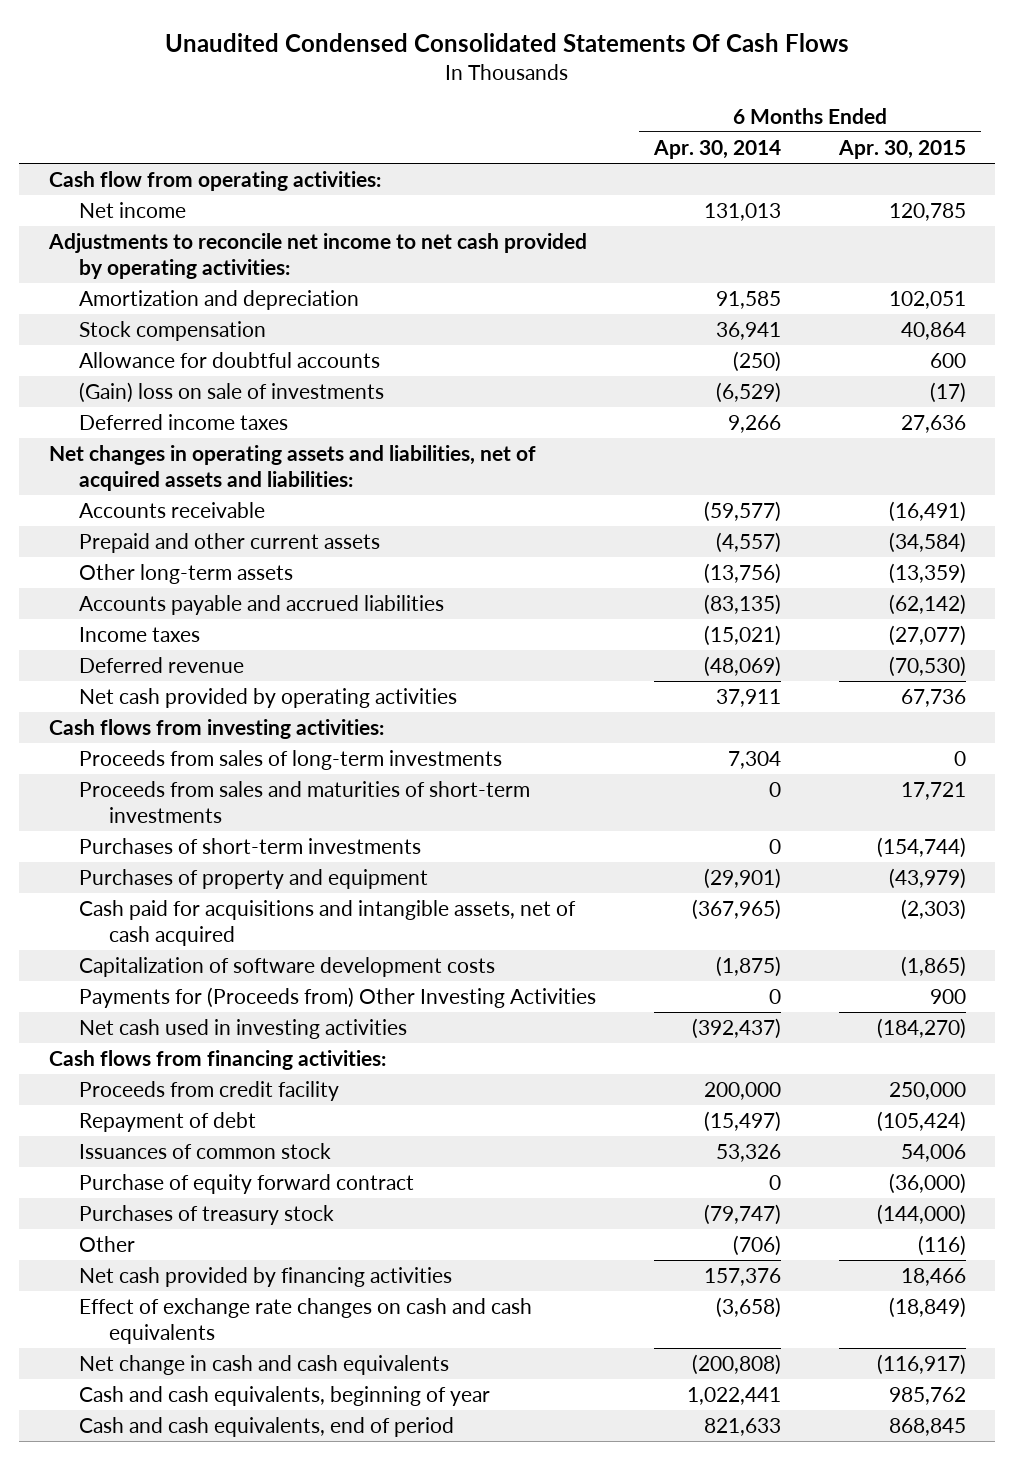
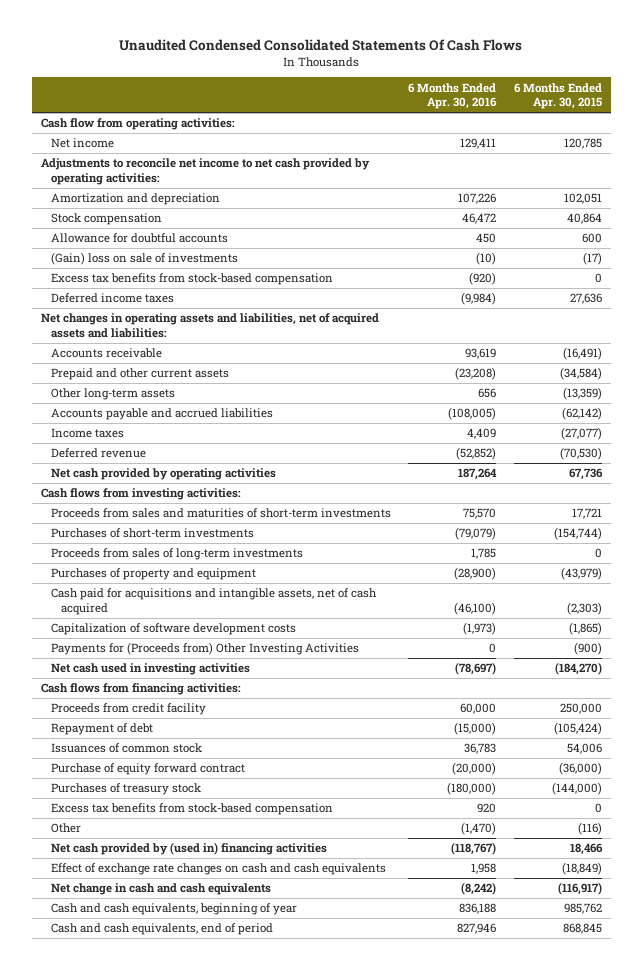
[652,140,781,160] Apr. 30, 2014 -> none
none -> [408,82,498,110] 6 Months Ended Apr. 30, 2016
none -> [50,273,333,286] Excess tax benefits from stock-based compensation
[78,750,502,771] Proceeds from sales of long-term investments -> [50,548,303,561] Proceeds from sales of long-term investments
[930,989,967,1005] 900 -> [573,642,602,656] (900)
none -> [50,803,333,816] Excess tax benefits from stock-based compensation
[78,1267,452,1288] Net cash provided by financing activities -> [50,842,327,856] Net cash provided by (used in) financing activities

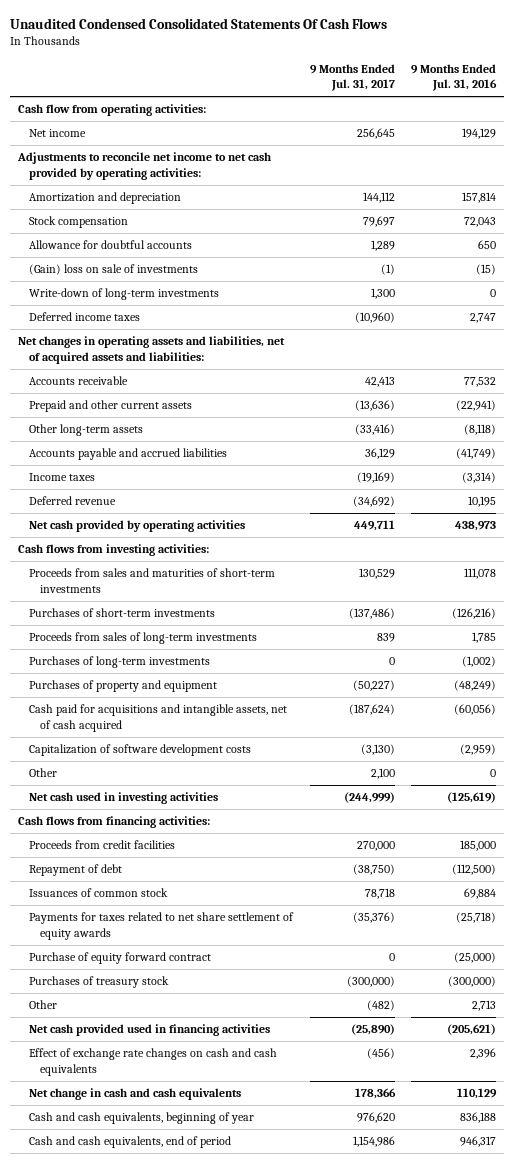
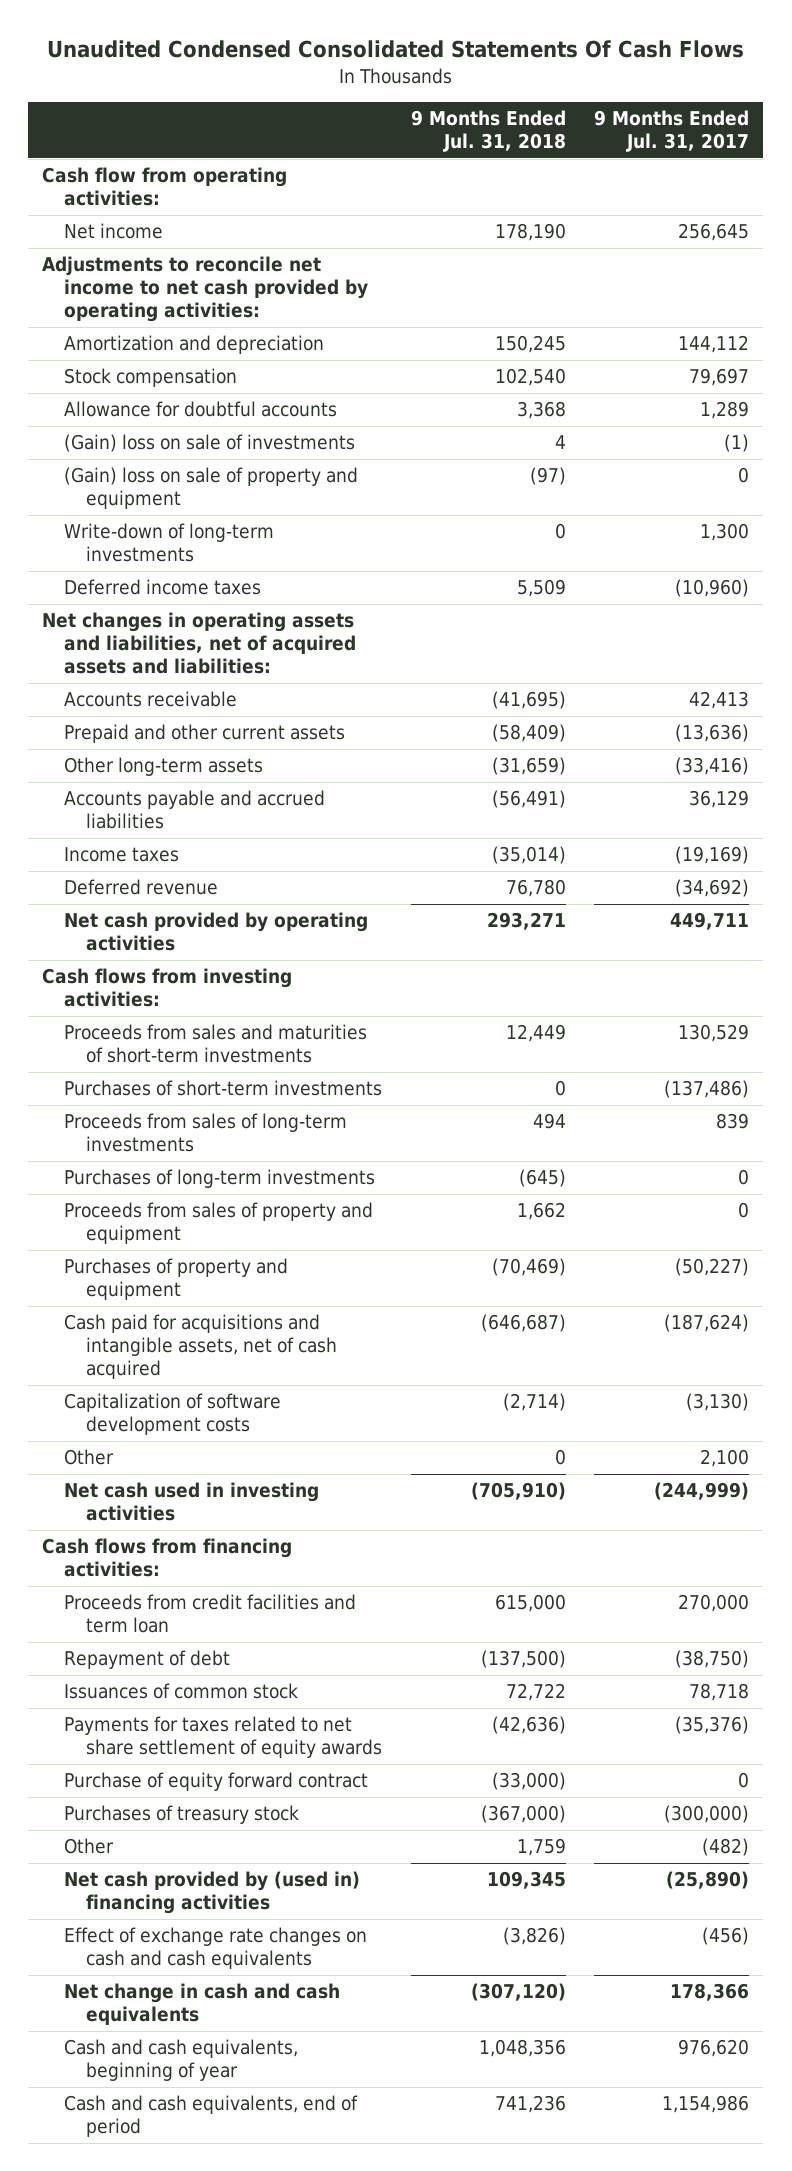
[410,63,497,92] 9 Months Ended Jul. 31, 2016 -> none
none -> [410,110,566,153] 9 Months Ended Jul. 31, 2018
none -> [64,467,359,510] (Gain) loss on sale of property and equipment
none -> [64,1202,374,1245] Proceeds from sales of property and equipment
[29,840,176,850] Proceeds from credit facilities -> [64,1594,357,1634] Proceeds from credit facilities and term loan
[29,1024,271,1037] Net cash provided used in financing activities -> [64,1871,361,1915] Net cash provided by (used in) financing activities

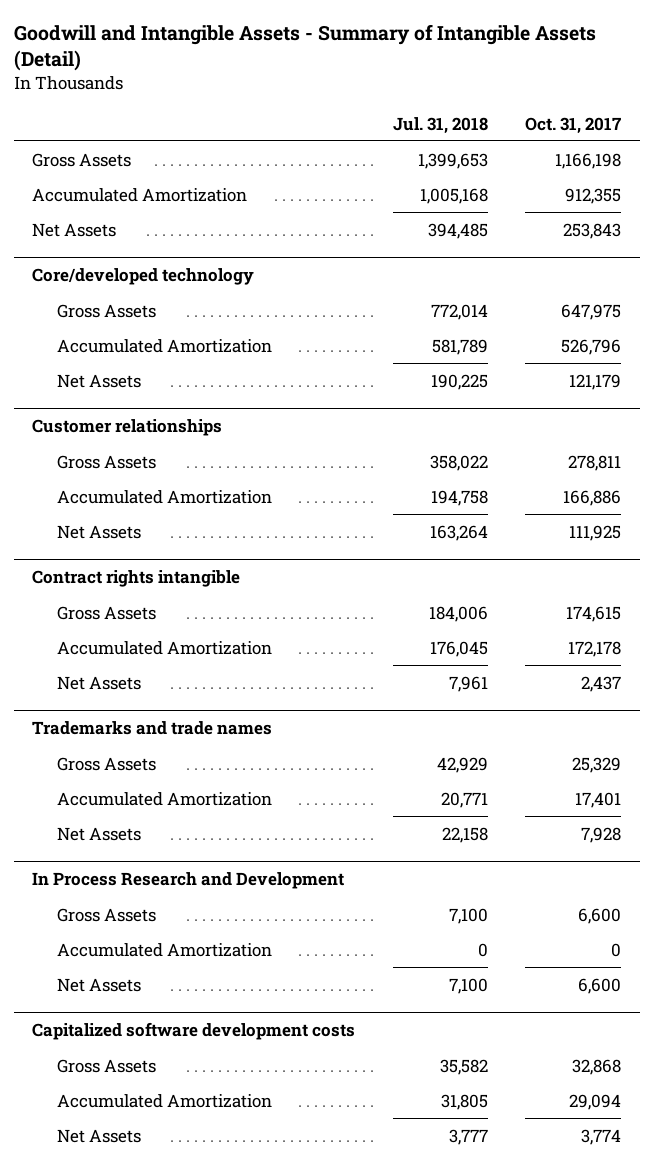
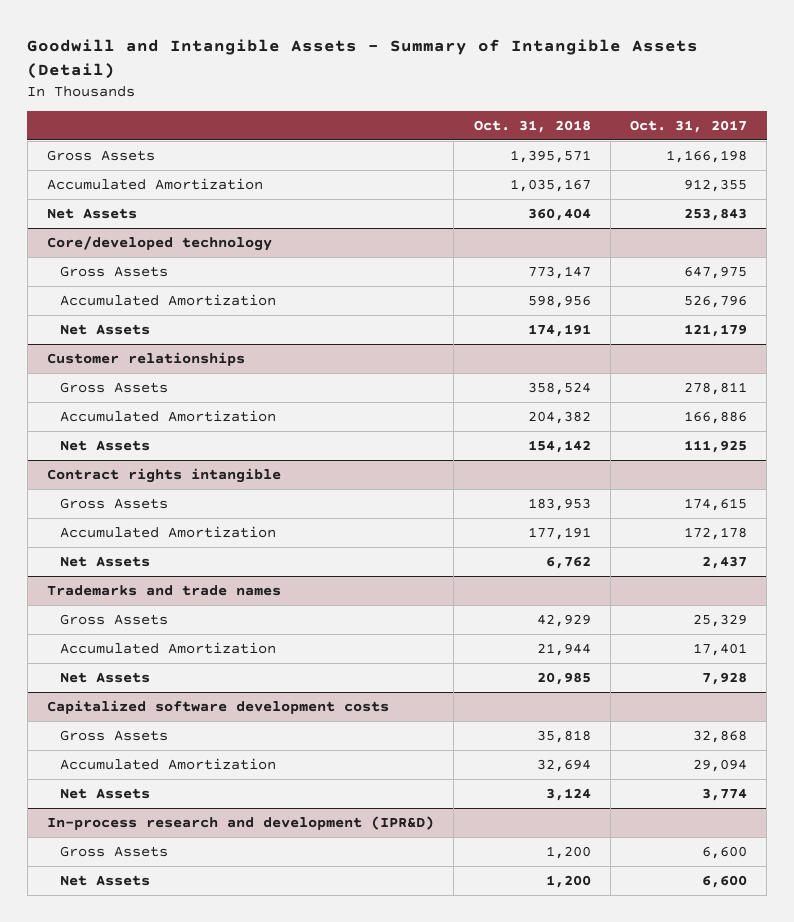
[392,116,488,134] Jul. 31, 2018 -> none
none -> [473,119,591,133] Oct. 31, 2018
[32,872,345,890] In Process Research and Development -> none
[56,907,156,922] Gross Assets -> none
[56,942,272,957] Accumulated Amortization -> none
[56,977,141,992] Net Assets -> none
none -> [47,815,435,830] In-process research and development (IPR&D)
none -> [60,845,169,857] Gross Assets
none -> [60,874,151,886] Net Assets

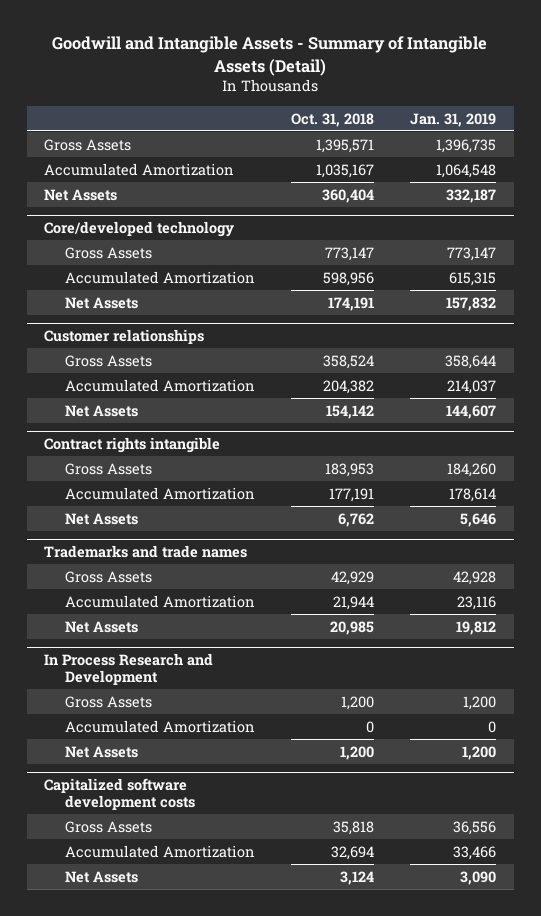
[629,119,747,133] Oct. 31, 2017 -> none
none -> [410,112,497,127] Jan. 31, 2019
none -> [44,653,214,686] In Process Research and Development
none -> [65,695,153,708] Gross Assets
none -> [65,719,256,733] Accumulated Amortization
none -> [65,745,139,758] Net Assets
[47,815,435,830] In-process research and development (IPR&D) -> none
[60,845,169,857] Gross Assets -> none
[60,874,151,886] Net Assets -> none

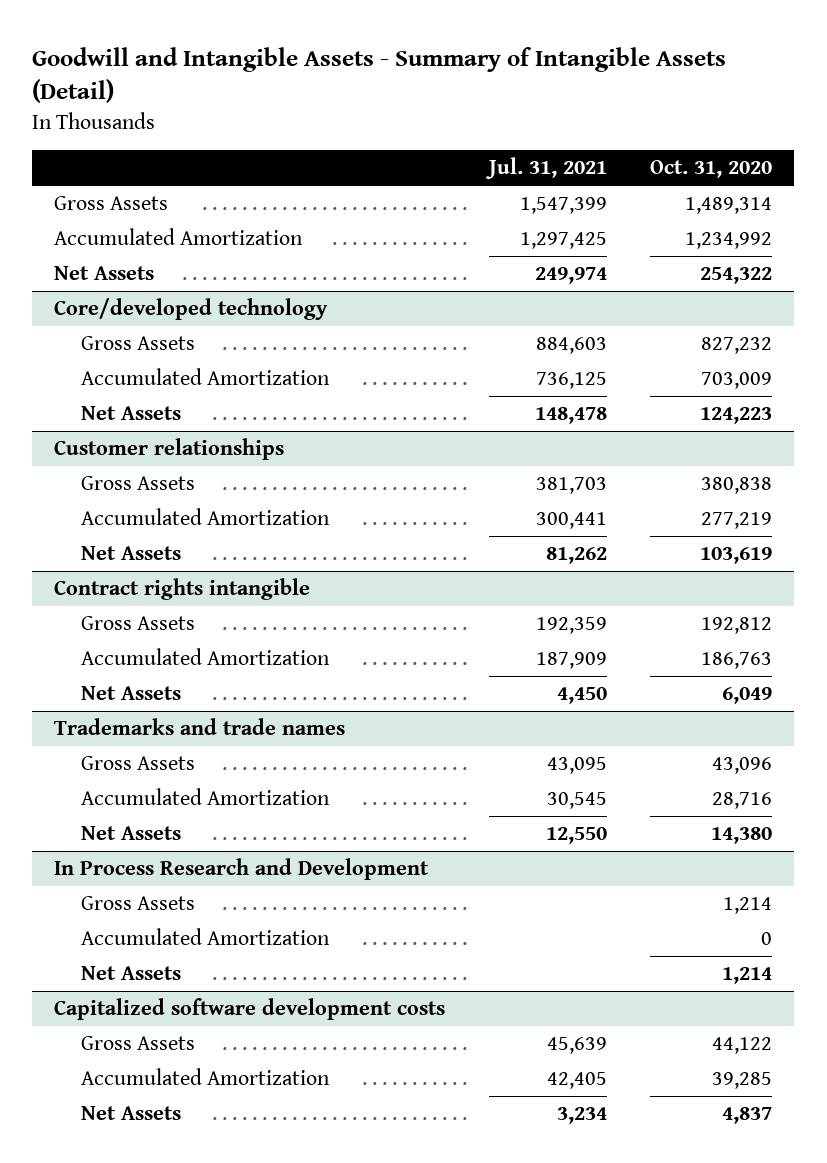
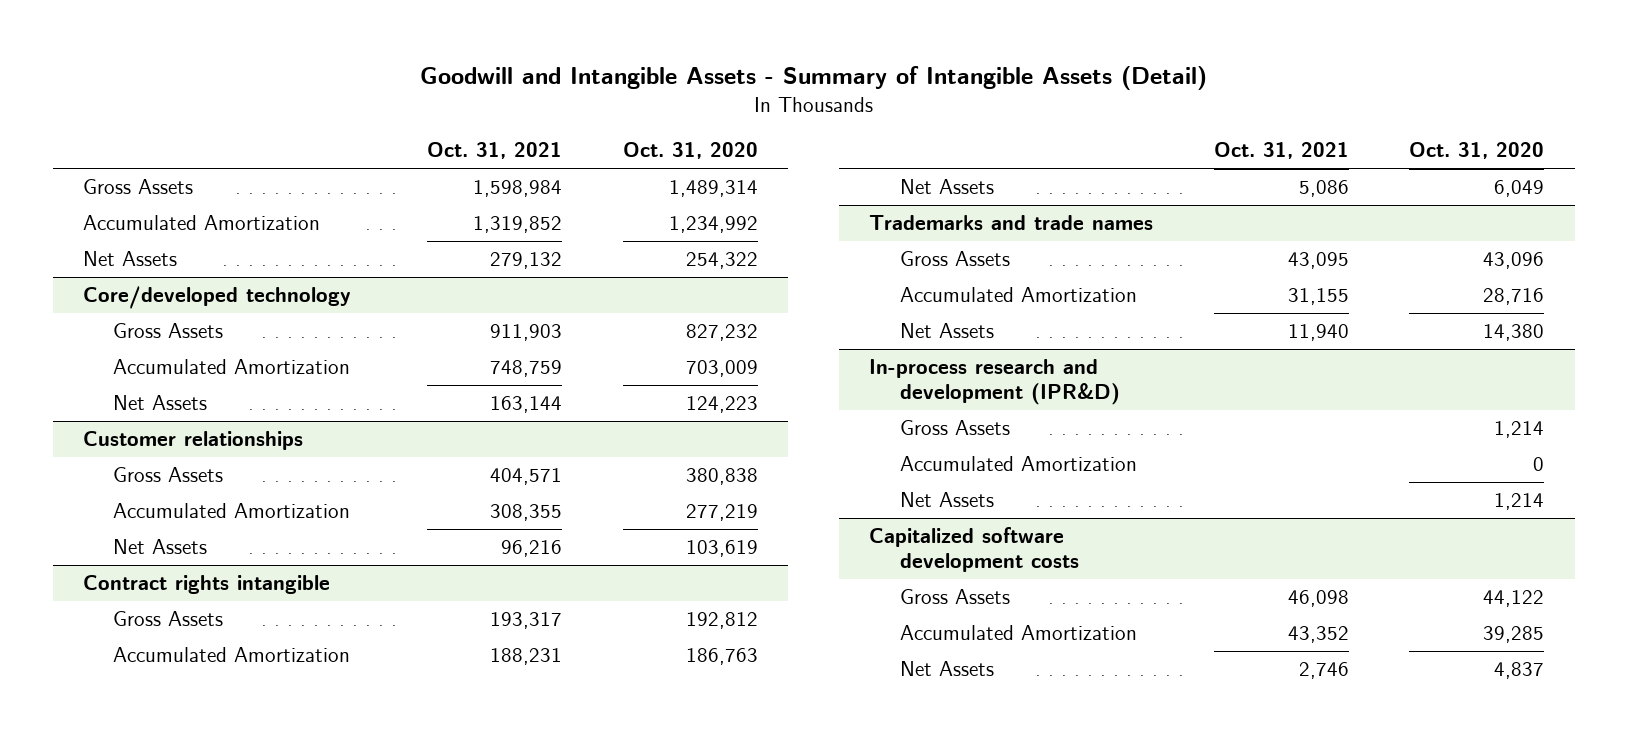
[484,157,607,180] Jul. 31, 2021 -> none
none -> [427,142,563,160] Oct. 31, 2021
[54,858,430,881] In Process Research and Development -> [869,359,1121,405] In-process research and development (IPR&D)

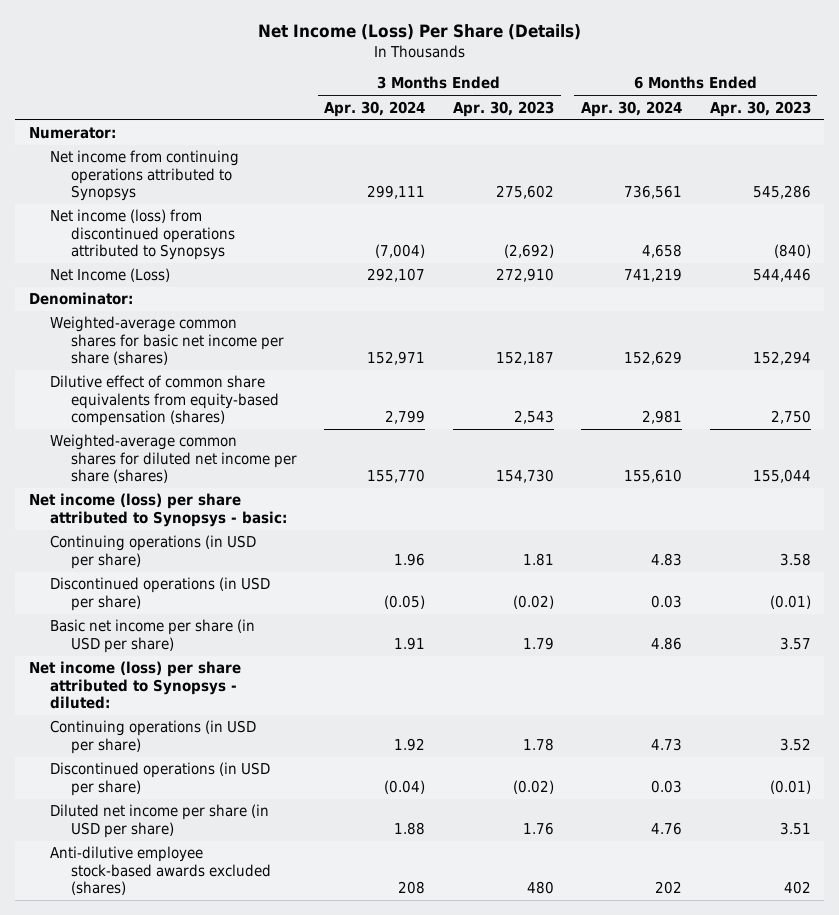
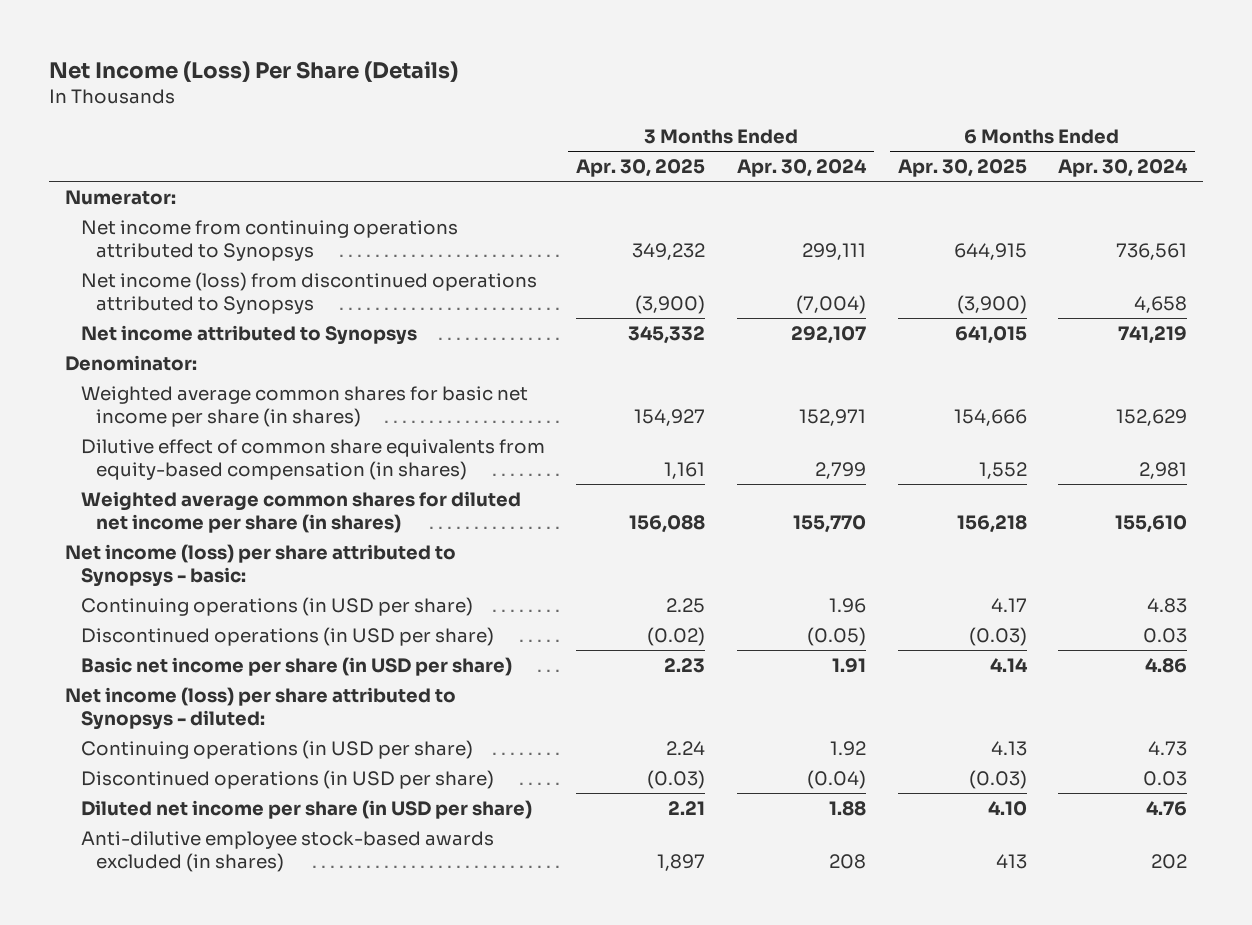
[452,100,554,117] Apr. 30, 2023 -> none
[709,100,811,117] Apr. 30, 2023 -> none
none -> [576,159,706,178] Apr. 30, 2025
none -> [897,159,1027,178] Apr. 30, 2025
[49,268,170,283] Net Income (Loss) -> [80,324,417,345] Net income attributed to Synopsys
[49,316,284,366] Weighted-average common shares for basic net income per share (shares) -> [80,385,528,427] Weighted average common shares for basic net income per share (in shares)
[49,375,279,427] Dilutive effect of common share equivalents from equity-based compensation (shares) -> [80,438,545,480] Dilutive effect of common share equivalents from equity-based compensation (in shares)
[49,434,297,484] Weighted-average common shares for diluted net income per share (shares) -> [80,490,521,533] Weighted average common shares for diluted net income per share (in shares)
[49,846,271,896] Anti-dilutive employee stock-based awards excluded (shares) -> [80,830,494,872] Anti-dilutive employee stock-based awards excluded (in shares)

